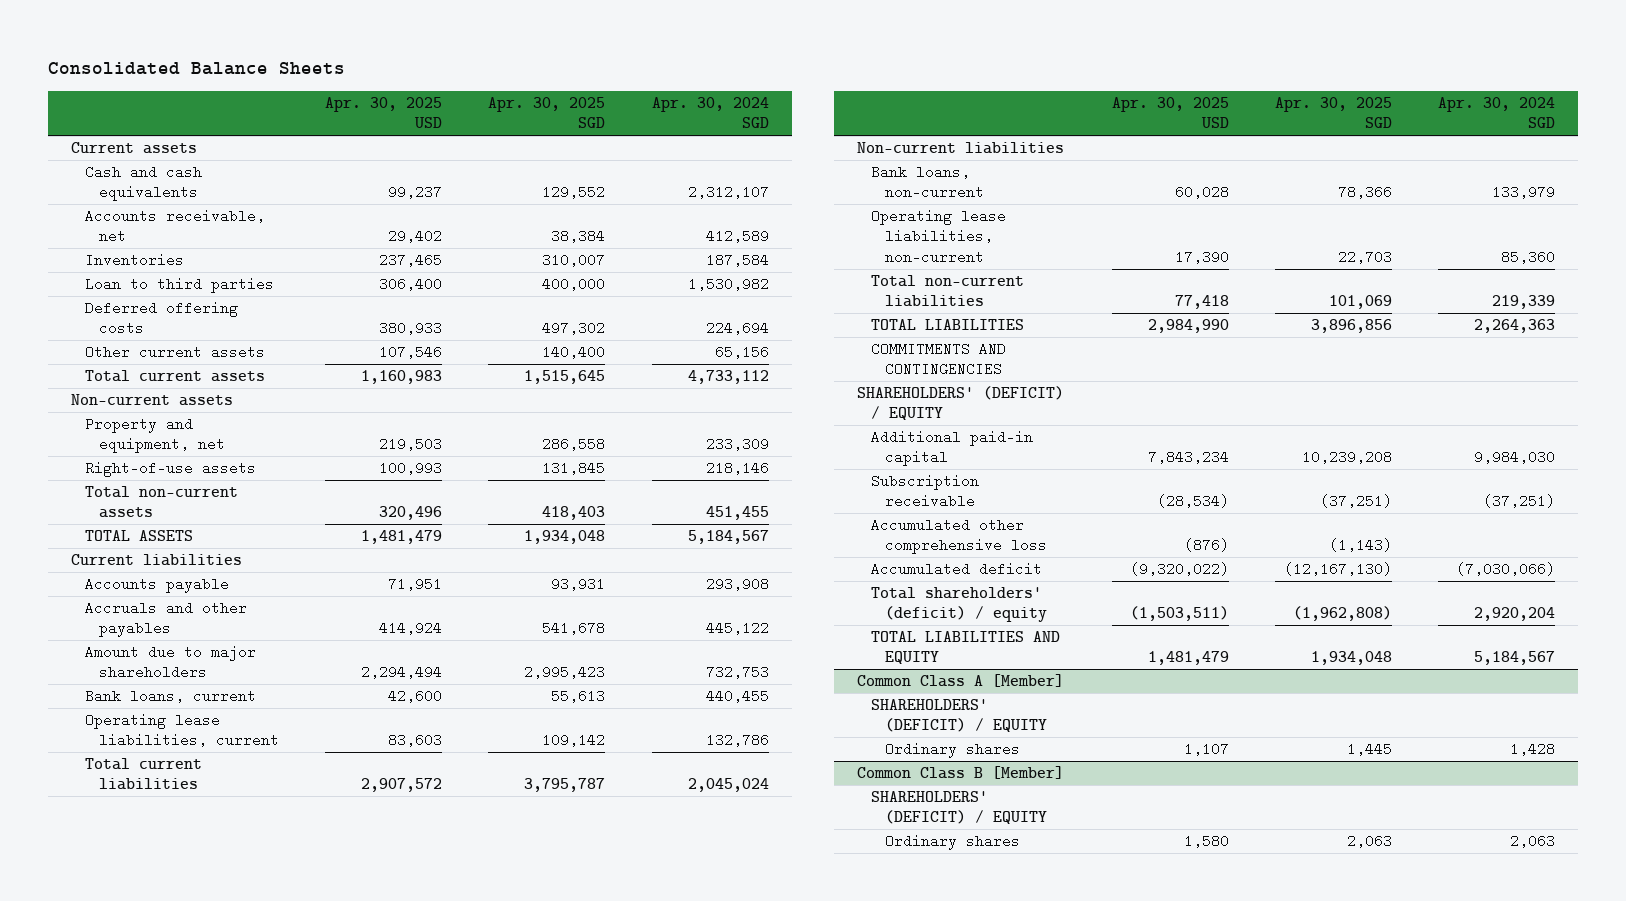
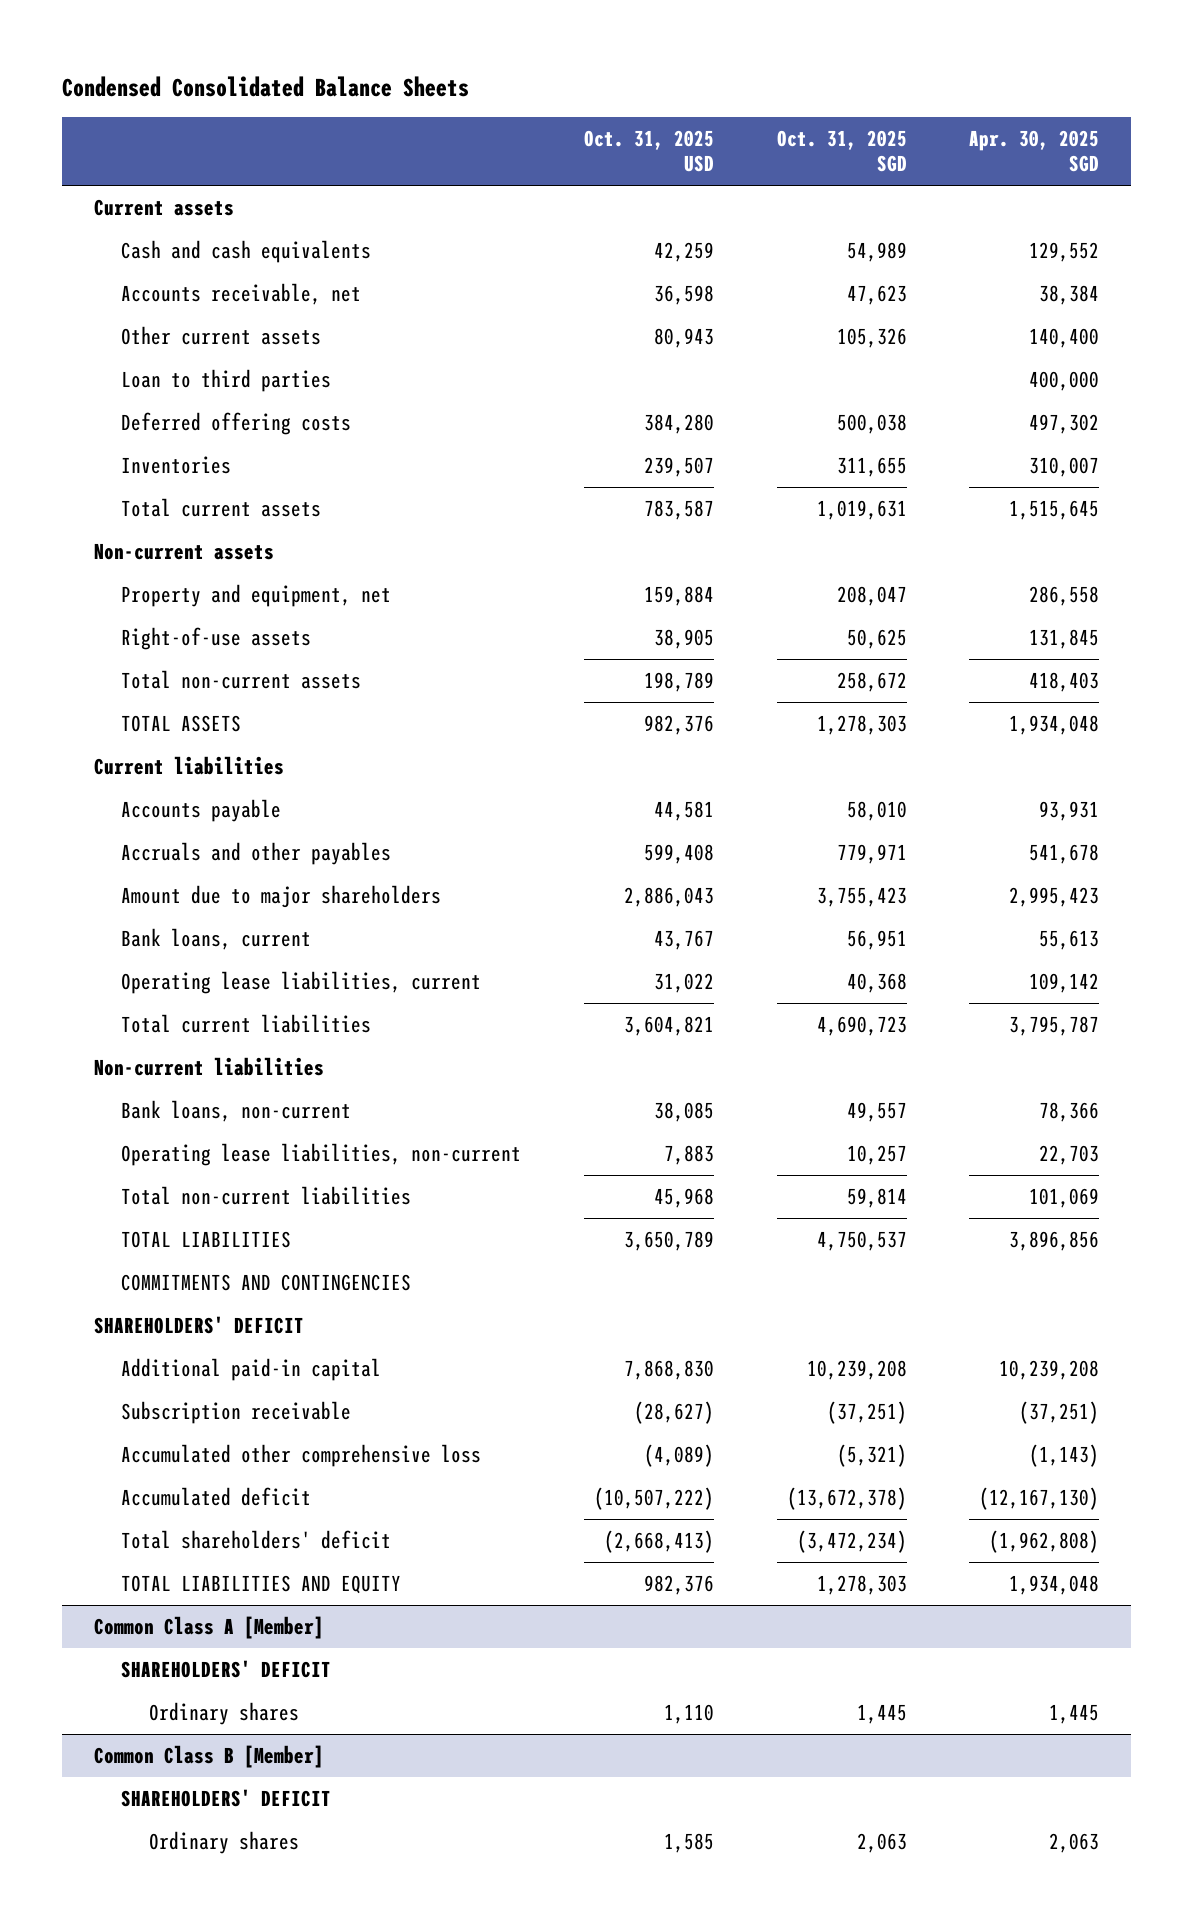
[47,61,345,75] Consolidated Balance Sheets -> [62,75,470,97] Condensed Consolidated Balance Sheets
[325,97,443,129] Apr. 30, 2025 USD -> none
[651,97,769,129] Apr. 30, 2024 SGD -> none
none -> [583,129,714,173] Oct. 31, 2025 USD
none -> [776,129,907,173] Oct. 31, 2025 SGD
[84,345,265,360] Other current assets -> [121,325,322,345] Other current assets
[84,253,184,268] Inventories -> [121,455,232,474] Inventories
[857,386,1065,421] SHAREHOLDERS' (DEFICIT) / EQUITY -> [93,1315,304,1334] SHAREHOLDERS' DEFICIT
[871,587,1048,623] Total shareholders' (deficit) / equity -> [121,1529,392,1549] Total shareholders' deficit
[871,699,1048,733] SHAREHOLDERS' (DEFICIT) / EQUITY -> [121,1659,332,1678] SHAREHOLDERS' DEFICIT
[871,791,1048,825] SHAREHOLDERS' (DEFICIT) / EQUITY -> [121,1788,332,1807] SHAREHOLDERS' DEFICIT

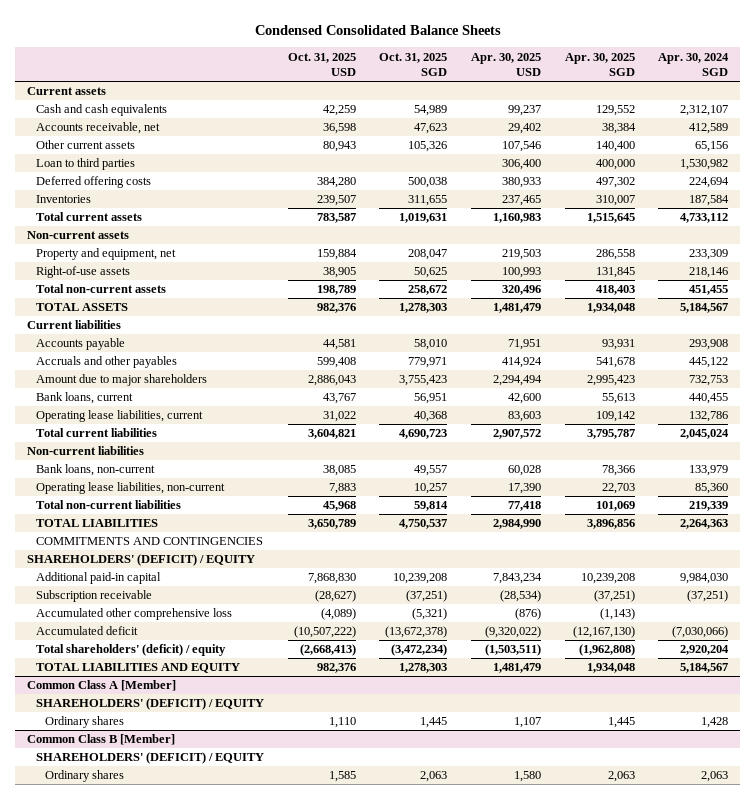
none -> [470,52,541,77] Apr. 30, 2025 USD
none -> [658,52,730,77] Apr. 30, 2024 SGD
[93,1315,304,1334] SHAREHOLDERS' DEFICIT -> [27,554,256,567] SHAREHOLDERS' (DEFICIT) / EQUITY
[121,1529,392,1549] Total shareholders' deficit -> [35,644,226,657] Total shareholders' (deficit) / equity
[121,1659,332,1678] SHAREHOLDERS' DEFICIT -> [35,698,264,711] SHAREHOLDERS' (DEFICIT) / EQUITY
[121,1788,332,1807] SHAREHOLDERS' DEFICIT -> [35,752,264,765] SHAREHOLDERS' (DEFICIT) / EQUITY

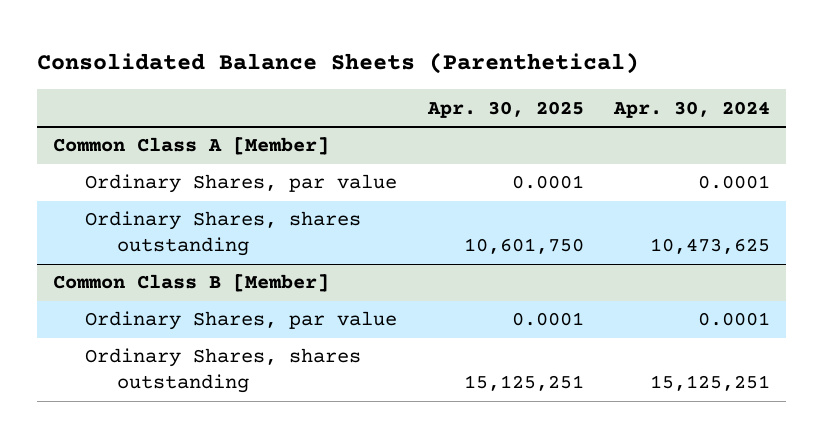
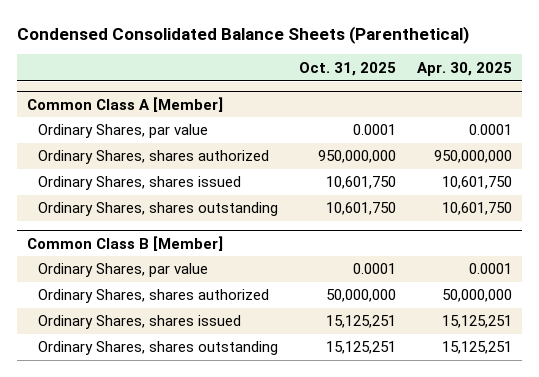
[37,51,640,74] Consolidated Balance Sheets (Parenthetical) -> [16,25,469,44] Condensed Consolidated Balance Sheets (Parenthetical)
[613,100,771,118] Apr. 30, 2024 -> none
none -> [298,61,396,76] Oct. 31, 2025
none -> [37,150,269,165] Ordinary Shares, shares authorized
none -> [37,176,241,191] Ordinary Shares, shares issued
none -> [37,289,269,304] Ordinary Shares, shares authorized
none -> [37,315,241,330] Ordinary Shares, shares issued

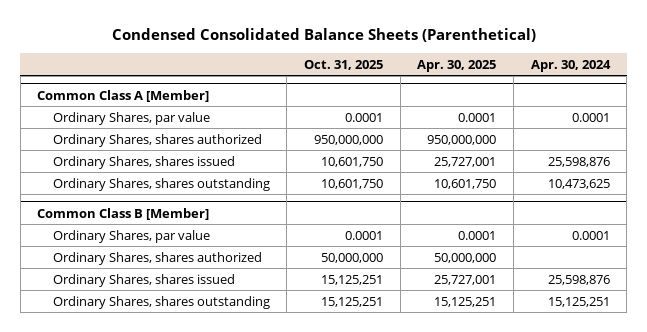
none -> [530,59,611,72] Apr. 30, 2024
[441,176,512,190] 10,601,750 -> [434,156,497,167] 25,727,001
[441,315,512,329] 15,125,251 -> [434,274,497,285] 25,727,001

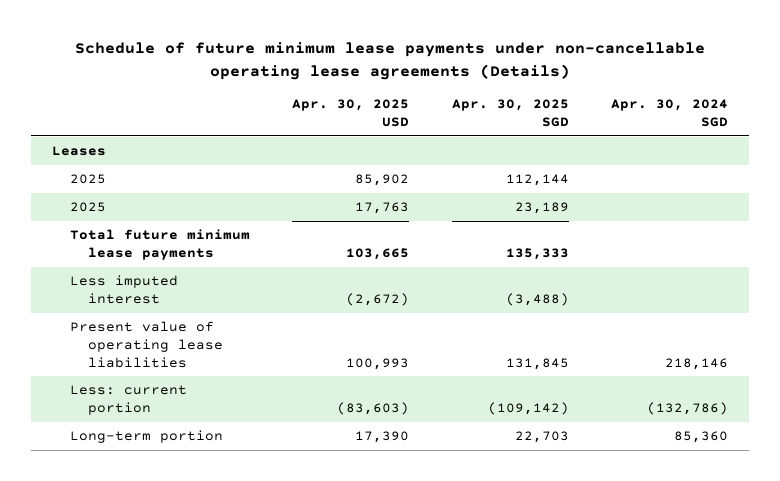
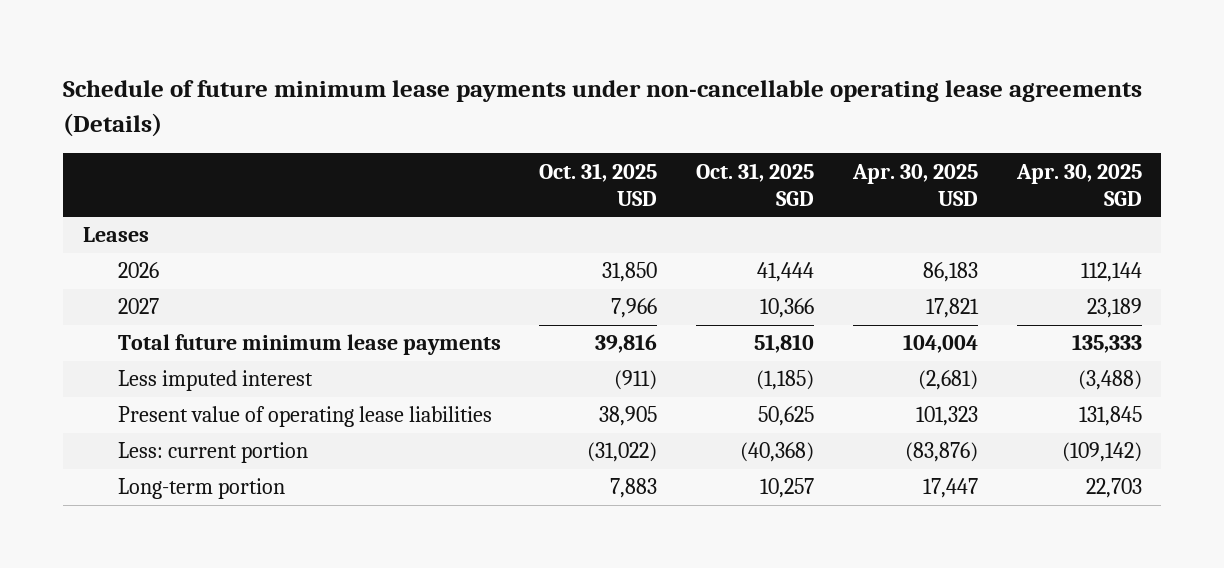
[610,99,728,128] Apr. 30, 2024 SGD -> none
none -> [539,162,658,207] Oct. 31, 2025 USD
none -> [696,162,815,207] Oct. 31, 2025 SGD
[69,174,106,185] 2025 -> none
[69,202,106,213] 2025 -> none
none -> [117,262,159,279] 2026
none -> [117,298,159,315] 2027
[346,248,410,261] 103,665 -> [902,334,978,354] 104,004
[346,293,410,307] (2,672) -> [917,370,978,391] (2,681)
[346,357,410,370] 100,993 -> [915,406,978,427] 101,323
[337,402,410,416] (83,603) -> [904,442,978,463] (83,876)
[355,431,410,444] 17,390 -> [922,478,978,499] 17,447

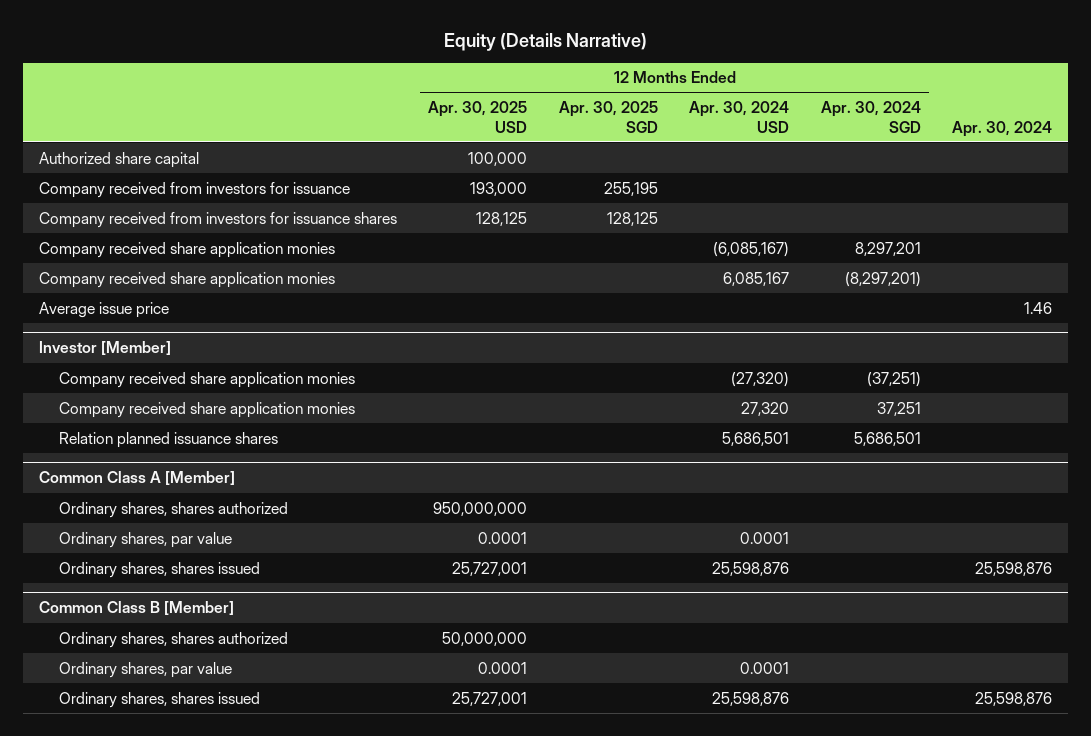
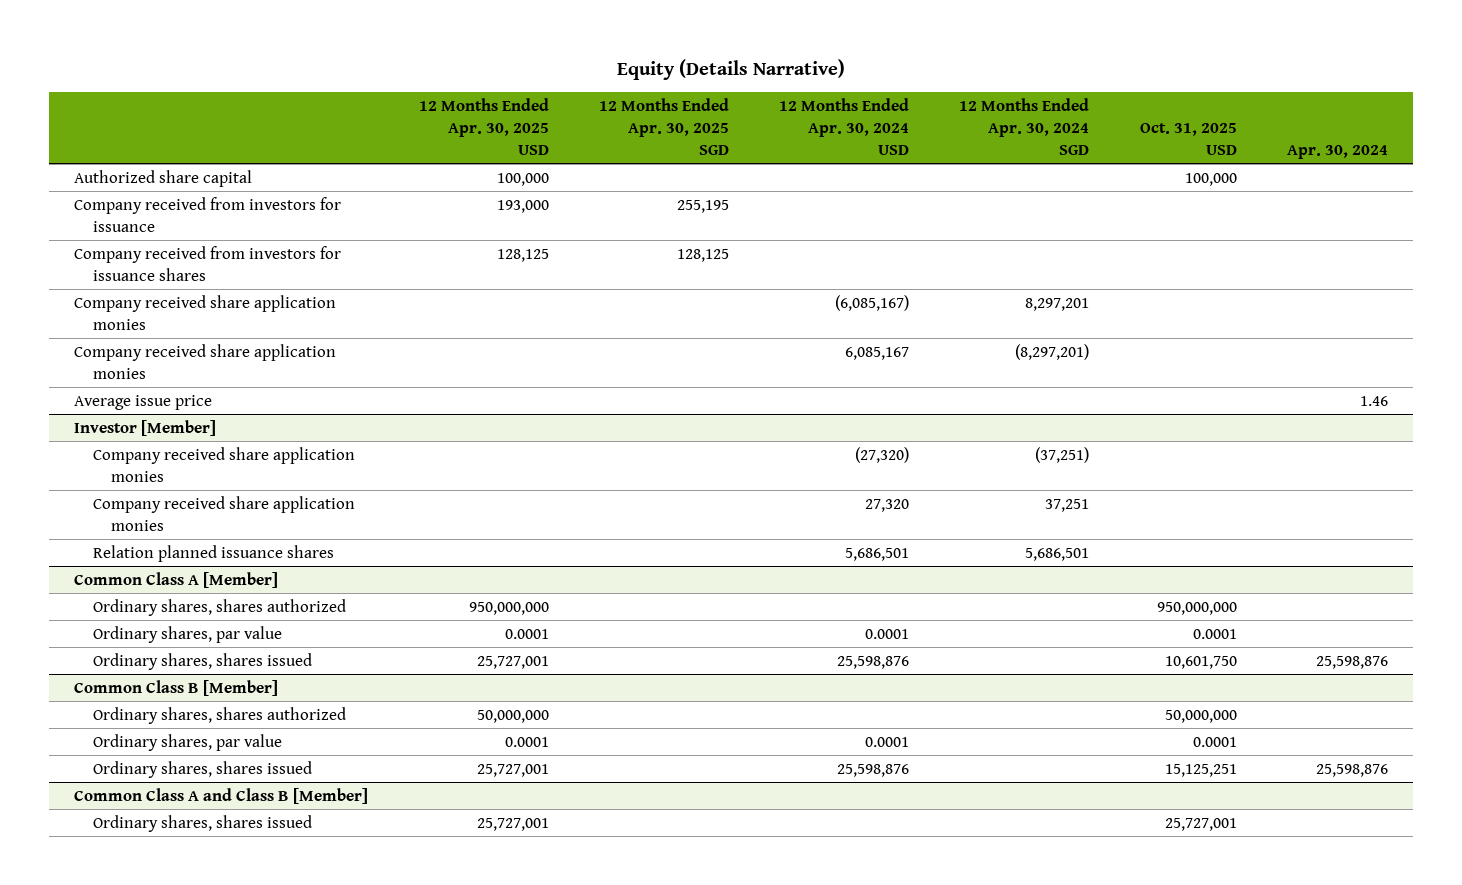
none -> [1139,123,1237,155] Oct. 31, 2025 USD
none -> [74,787,369,804] Common Class A and Class B [Member]
none -> [92,814,312,832] Ordinary shares, shares issued

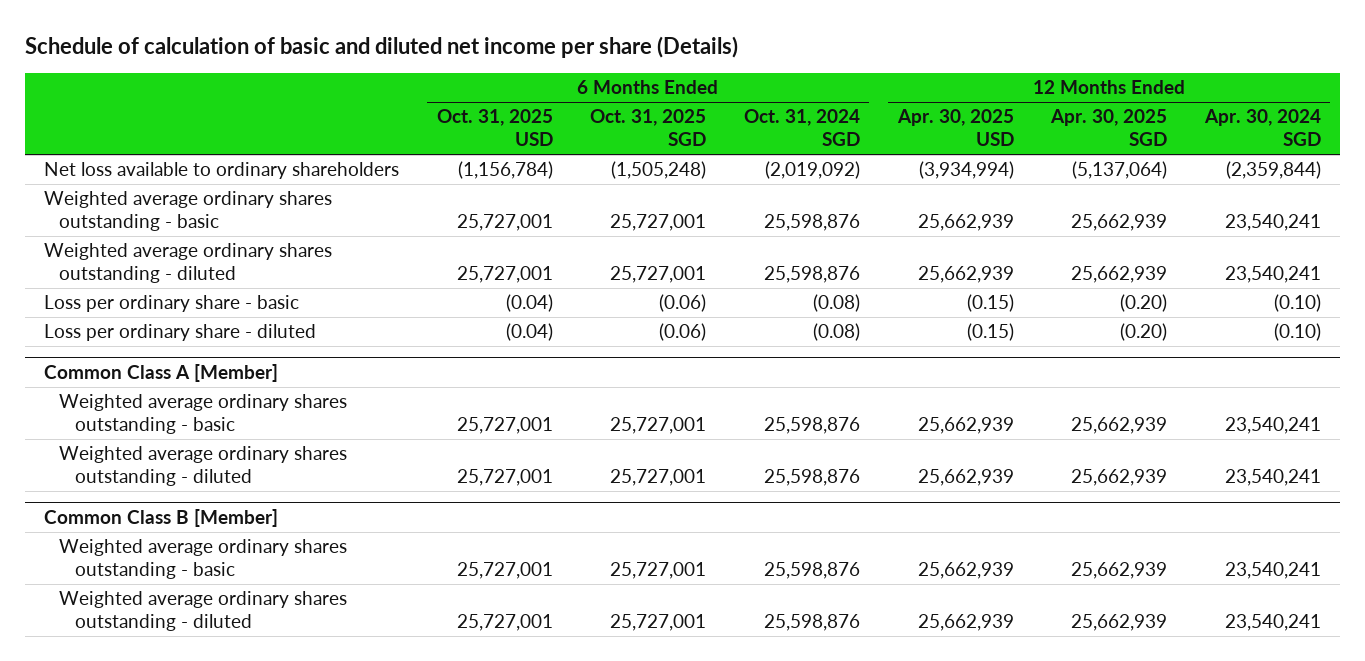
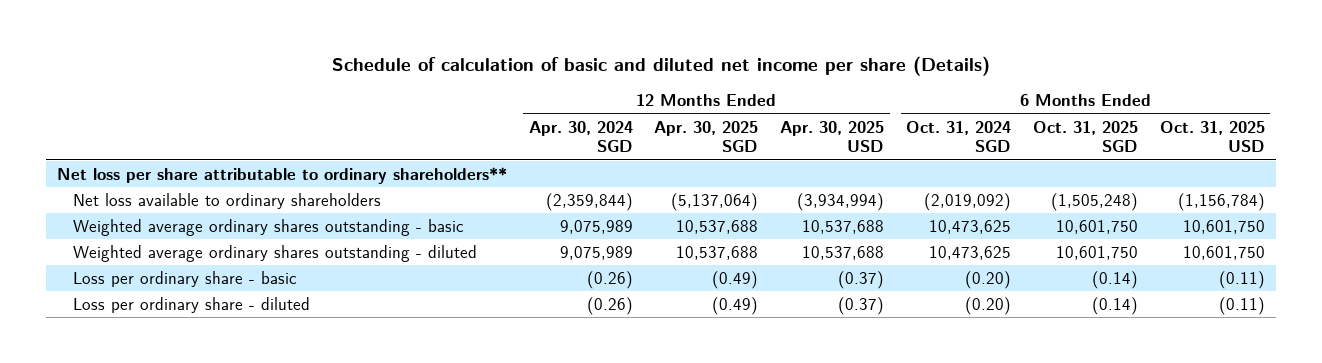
none -> [56,166,507,184] Net loss per share attributable to ordinary shareholders**
[43,363,278,382] Common Class A [Member] -> none
[59,394,348,435] Weighted average ordinary shares outstanding - basic -> none
[59,446,348,487] Weighted average ordinary shares outstanding - diluted -> none
[43,508,278,527] Common Class B [Member] -> none
[59,539,348,580] Weighted average ordinary shares outstanding - basic -> none
[59,591,348,632] Weighted average ordinary shares outstanding - diluted -> none
[456,214,553,232] 25,727,001 -> [1182,219,1265,234] 10,601,750
[610,214,707,232] 25,727,001 -> [1056,219,1139,234] 10,601,750
[763,214,860,232] 25,598,876 -> [929,219,1012,234] 10,473,625
[917,214,1014,232] 25,662,939 -> [802,219,885,234] 10,537,688
[1071,214,1168,232] 25,662,939 -> [676,219,759,234] 10,537,688
[1224,214,1321,232] 23,540,241 -> [559,219,633,234] 9,075,989
[456,266,553,284] 25,727,001 -> [1182,245,1265,260] 10,601,750
[610,266,707,284] 25,727,001 -> [1056,245,1139,260] 10,601,750
[763,266,860,284] 25,598,876 -> [929,245,1012,260] 10,473,625
[917,266,1014,284] 25,662,939 -> [802,245,885,260] 10,537,688
[1071,266,1168,284] 25,662,939 -> [676,245,759,260] 10,537,688
[1224,266,1321,284] 23,540,241 -> [559,245,633,260] 9,075,989
[505,294,553,313] (0.04) -> [1218,270,1265,289] (0.11)
[659,294,707,313] (0.06) -> [1092,270,1139,289] (0.14)
[812,294,860,313] (0.08) -> [965,270,1012,289] (0.20)
[966,294,1014,313] (0.15) -> [838,270,885,289] (0.37)
[1120,294,1168,313] (0.20) -> [712,270,759,289] (0.49)
[1273,294,1321,313] (0.10) -> [586,270,633,289] (0.26)
[505,323,553,342] (0.04) -> [1218,296,1265,315] (0.11)
[659,323,707,342] (0.06) -> [1092,296,1139,315] (0.14)
[812,323,860,342] (0.08) -> [965,296,1012,315] (0.20)
[966,323,1014,342] (0.15) -> [838,296,885,315] (0.37)
[1120,323,1168,342] (0.20) -> [712,296,759,315] (0.49)
[1273,323,1321,342] (0.10) -> [586,296,633,315] (0.26)

